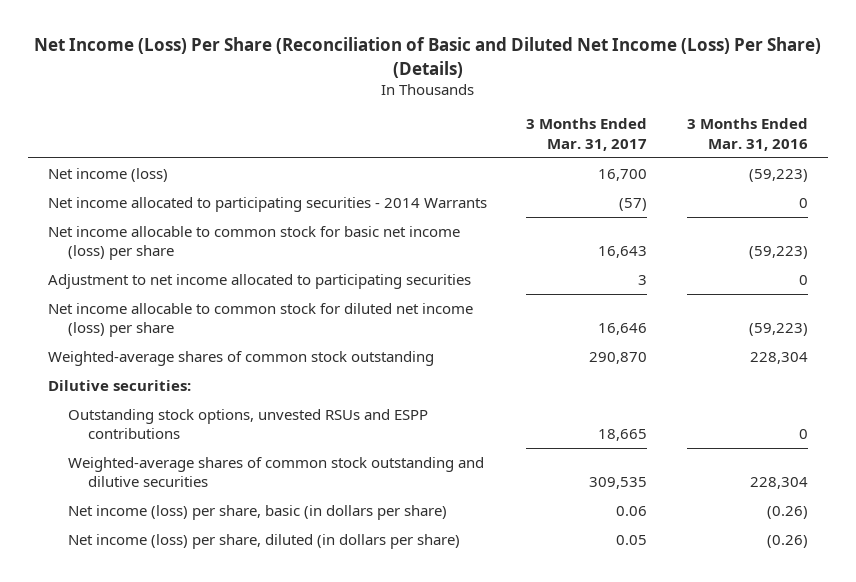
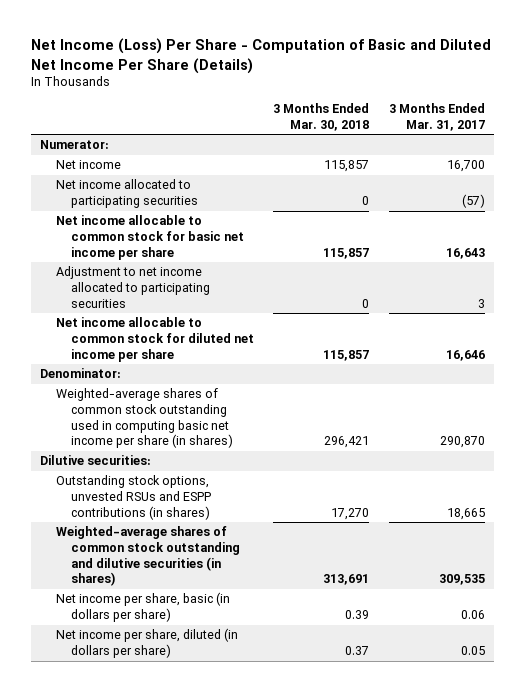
[33,37,821,78] Net Income (Loss) Per Share (Reconciliation of Basic and Diluted Net Income (Loss) Per Share) (Details) -> [30,38,491,74] Net Income (Loss) Per Share - Computation of Basic and Diluted Net Income Per Share (Details)
[686,118,808,151] 3 Months Ended Mar. 31, 2016 -> none
none -> [273,103,370,131] 3 Months Ended Mar. 30, 2018
none -> [40,140,110,150] Numerator:
[47,167,168,182] Net income (loss) -> [55,160,121,170] Net income
[47,196,487,212] Net income allocated to participating securities - 2014 Warrants -> [55,179,199,209] Net income allocated to participating securities
[47,225,460,261] Net income allocable to common stock for basic net income (loss) per share -> [55,215,245,260] Net income allocable to common stock for basic net income per share
[47,302,473,338] Net income allocable to common stock for diluted net income (loss) per share -> [55,317,255,362] Net income allocable to common stock for diluted net income per share
none -> [40,368,122,379] Denominator:
[47,350,434,366] Weighted-average shares of common stock outstanding -> [55,388,234,449] Weighted-average shares of common stock outstanding used in computing basic net income per share (in shares)
[67,408,428,440] Outstanding stock options, unvested RSUs and ESPP contributions -> [55,475,212,520] Outstanding stock options, unvested RSUs and ESPP contributions (in shares)
[67,456,484,488] Weighted-average shares of common stock outstanding and dilutive securities -> [55,526,241,587] Weighted-average shares of common stock outstanding and dilutive securities (in shares)
[67,504,447,520] Net income (loss) per share, basic (in dollars per share) -> [55,592,230,623] Net income per share, basic (in dollars per share)
[67,533,460,549] Net income (loss) per share, diluted (in dollars per share) -> [55,628,238,659] Net income per share, diluted (in dollars per share)

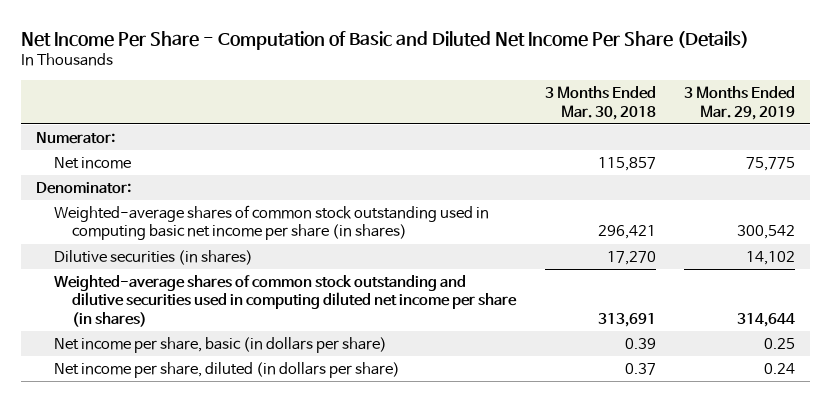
[30,38,491,74] Net Income (Loss) Per Share - Computation of Basic and Diluted Net Income Per Share (Details) -> [21,30,750,50] Net Income Per Share - Computation of Basic and Diluted Net Income Per Share (Details)
[388,103,485,131] 3 Months Ended Mar. 31, 2017 -> none
none -> [684,86,796,120] 3 Months Ended Mar. 29, 2019
[55,179,199,209] Net income allocated to participating securities -> none
[55,215,245,260] Net income allocable to common stock for basic net income per share -> none
[55,266,211,308] Adjustment to net income allocated to participating securities -> none
[55,317,255,362] Net income allocable to common stock for diluted net income per share -> none
[40,455,152,466] Dilutive securities: -> none
[55,475,212,520] Outstanding stock options, unvested RSUs and ESPP contributions (in shares) -> [53,250,253,266] Dilutive securities (in shares)
[55,526,241,587] Weighted-average shares of common stock outstanding and dilutive securities (in shares) -> [53,275,518,327] Weighted-average shares of common stock outstanding and dilutive securities used in computing diluted net income per share (in shares)

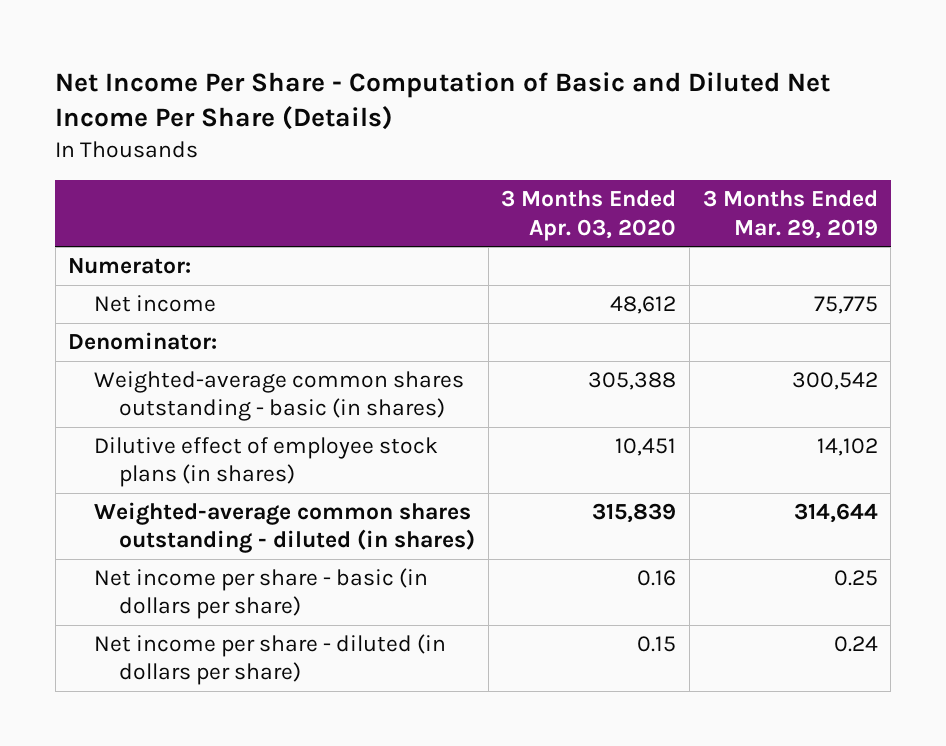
[544,86,656,120] 3 Months Ended Mar. 30, 2018 -> none
none -> [501,190,677,241] 3 Months Ended Apr. 03, 2020
[53,205,489,241] Weighted-average shares of common stock outstanding used in computing basic net income per share (in shares) -> [93,371,464,422] Weighted-average common shares outstanding - basic (in shares)
[53,250,253,266] Dilutive securities (in shares) -> [93,437,438,488] Dilutive effect of employee stock plans (in shares)
[53,275,518,327] Weighted-average shares of common stock outstanding and dilutive securities used in computing diluted net income per share (in shares) -> [93,502,476,554] Weighted-average common shares outstanding - diluted (in shares)
[53,337,387,354] Net income per share, basic (in dollars per share) -> [93,568,428,620] Net income per share - basic (in dollars per share)
[53,362,400,379] Net income per share, diluted (in dollars per share) -> [93,634,446,686] Net income per share - diluted (in dollars per share)

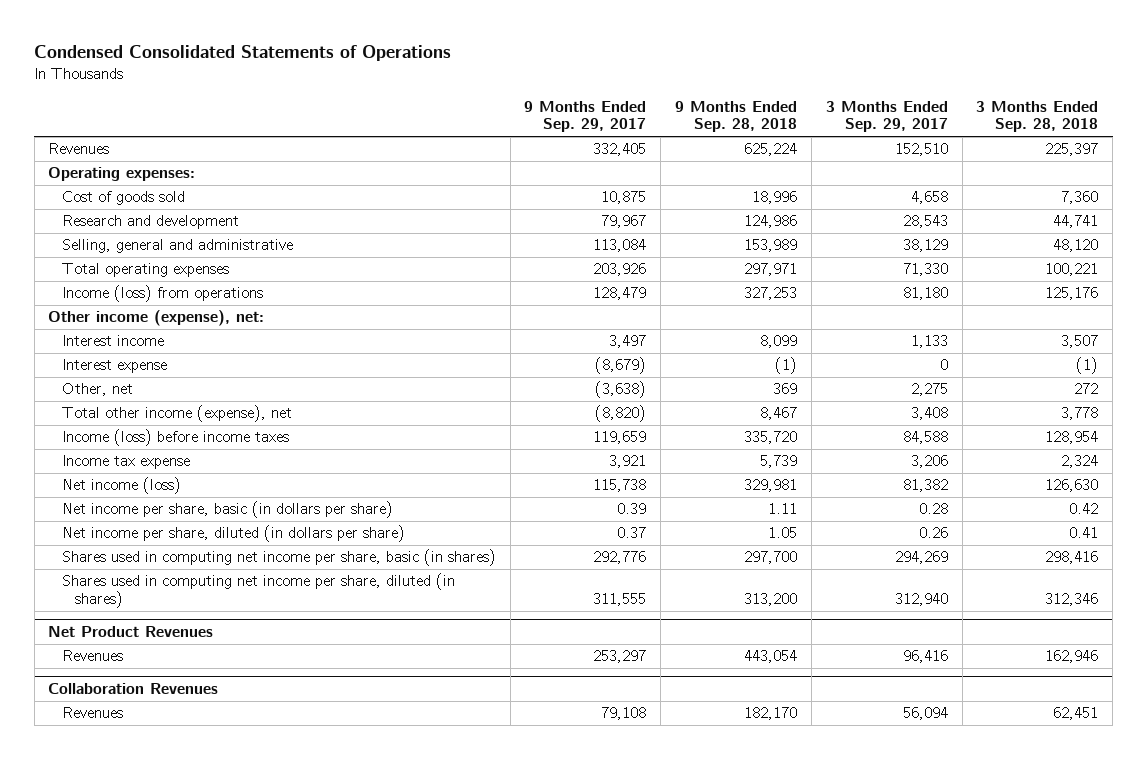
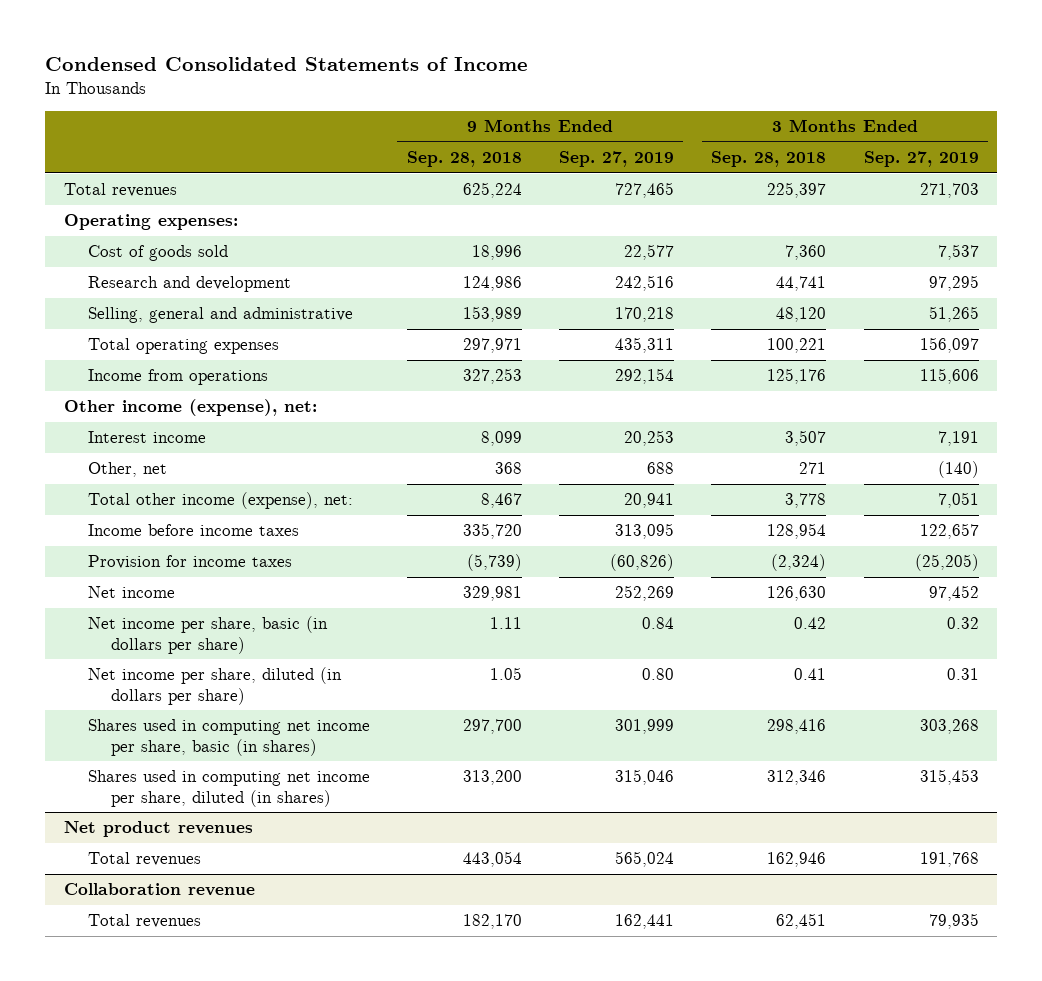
[34,44,452,61] Condensed Consolidated Statements of Operations -> [45,57,529,72] Condensed Consolidated Statements of Income
[524,100,647,133] 9 Months Ended Sep. 29, 2017 -> none
[825,100,948,133] 3 Months Ended Sep. 29, 2017 -> none
none -> [559,150,675,167] Sep. 27, 2019
none -> [863,150,979,167] Sep. 27, 2019
[48,143,110,155] Revenues -> [63,183,177,198] Total revenues
[61,285,263,303] Income (loss) from operations -> [87,369,268,386] Income from operations
[61,359,167,374] Interest expense -> none
[773,383,798,395] 369 -> [494,462,522,475] 368
[1074,383,1099,395] 272 -> [799,462,827,475] 271
[61,405,292,423] Total other income (expense), net -> [87,492,353,510] Total other income (expense), net:
[61,429,289,447] Income (loss) before income taxes -> [87,524,299,537] Income before income taxes
[61,455,190,470] Income tax expense -> [87,555,292,570] Provision for income taxes
[760,455,798,469] 5,739 -> [466,554,522,572] (5,739)
[1061,455,1099,469] 2,324 -> [771,554,827,572] (2,324)
[61,477,181,495] Net income (loss) -> [87,586,175,599] Net income
[48,626,214,638] Net Product Revenues -> [63,821,253,838] Net product revenues
[61,650,123,662] Revenues -> [87,852,201,867] Total revenues
[48,683,219,695] Collaboration Revenues -> [63,883,255,897] Collaboration revenue
[61,707,123,719] Revenues -> [87,914,201,929] Total revenues

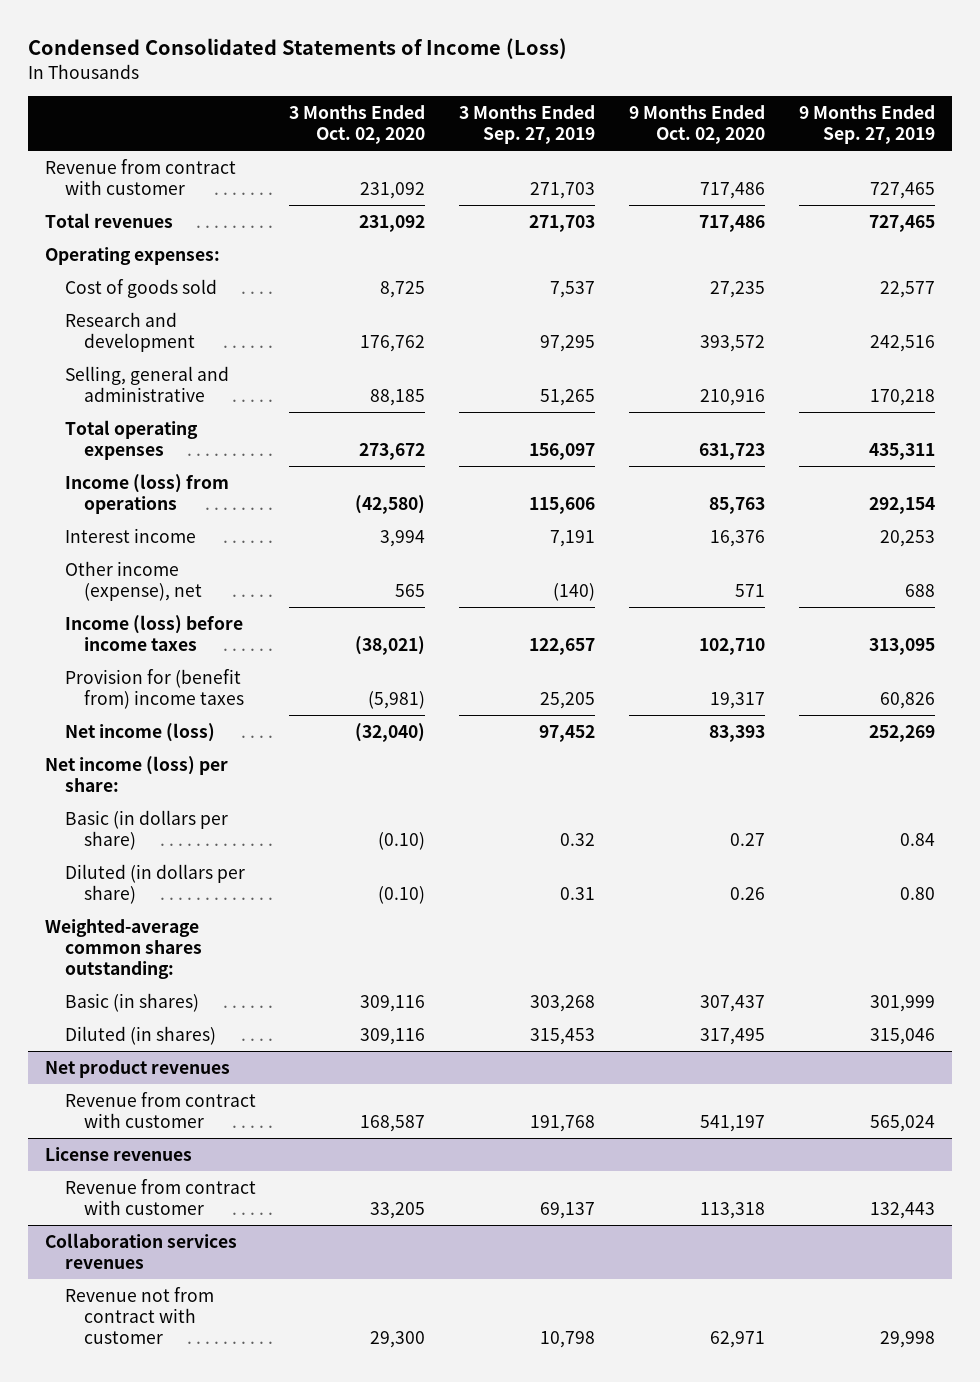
[45,57,529,72] Condensed Consolidated Statements of Income -> [28,38,568,60] Condensed Consolidated Statements of Income (Loss)
[406,150,522,167] Sep. 28, 2018 -> none
[711,150,827,167] Sep. 28, 2018 -> none
none -> [289,105,426,145] 3 Months Ended Oct. 02, 2020
none -> [628,105,765,145] 9 Months Ended Oct. 02, 2020
none -> [45,158,237,195] Revenue from contract with customer
[63,399,317,417] Other income (expense), net: -> none
[87,369,268,386] Income from operations -> [64,473,229,514] Income (loss) from operations
[87,492,353,510] Total other income (expense), net: -> none
[87,462,167,478] Other, net -> [64,560,203,601] Other income (expense), net
[87,524,299,537] Income before income taxes -> [64,614,243,651] Income (loss) before income taxes
[87,555,292,570] Provision for income taxes -> [64,668,245,709] Provision for (benefit from) income taxes
[610,554,675,572] (60,826) -> [879,691,935,709] 60,826
[914,554,979,572] (25,205) -> [540,691,596,709] 25,205
[87,586,175,599] Net income -> [64,722,215,742] Net income (loss)
none -> [45,755,229,792] Net income (loss) per share:
[87,616,328,654] Net income per share, basic (in dollars per share) -> [64,809,228,850] Basic (in dollars per share)
[87,667,342,705] Net income per share, diluted (in dollars per share) -> [64,863,245,904] Diluted (in dollars per share)
none -> [45,918,202,979] Weighted-average common shares outstanding:
[87,719,370,756] Shares used in computing net income per share, basic (in shares) -> [64,992,199,1012] Basic (in shares)
[87,770,370,807] Shares used in computing net income per share, diluted (in shares) -> [64,1025,216,1045] Diluted (in shares)
[63,883,255,897] Collaboration revenue -> none
[87,914,201,929] Total revenues -> none
[87,852,201,867] Total revenues -> [64,1091,256,1128] Revenue from contract with customer
none -> [45,1146,193,1161] License revenues
none -> [64,1178,256,1215] Revenue from contract with customer
none -> [45,1232,238,1269] Collaboration services revenues
none -> [64,1286,214,1344] Revenue not from contract with customer

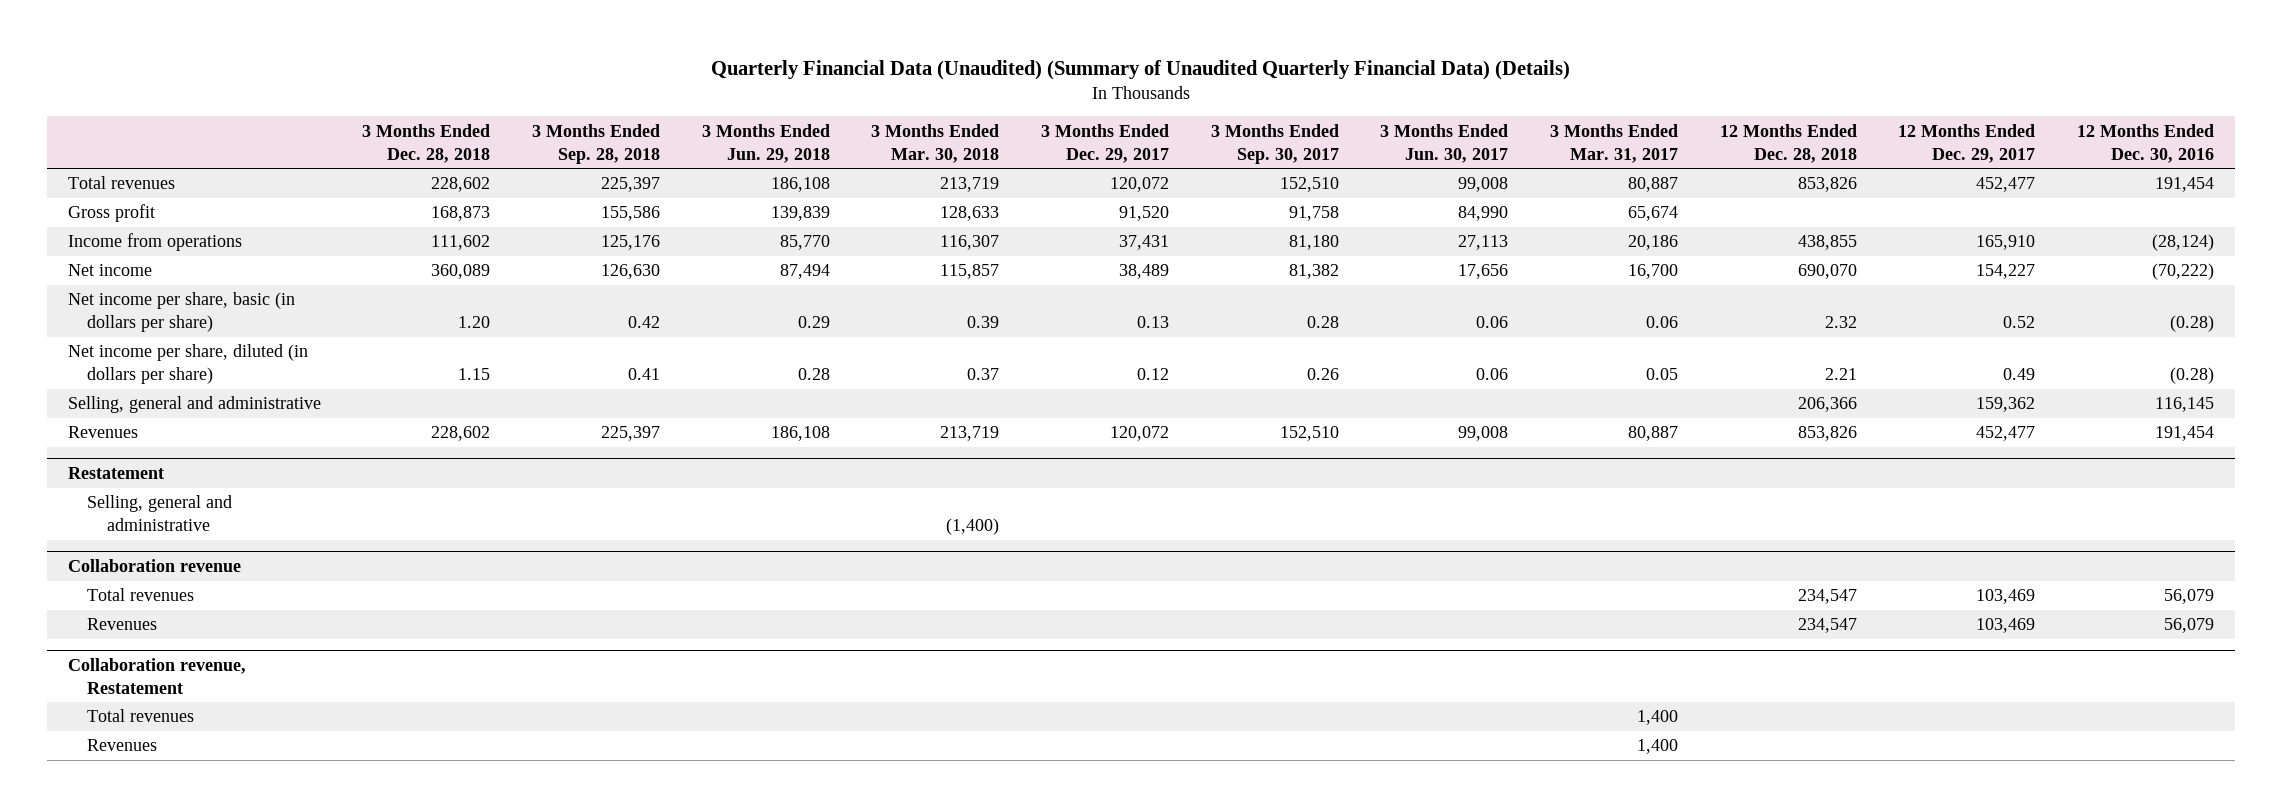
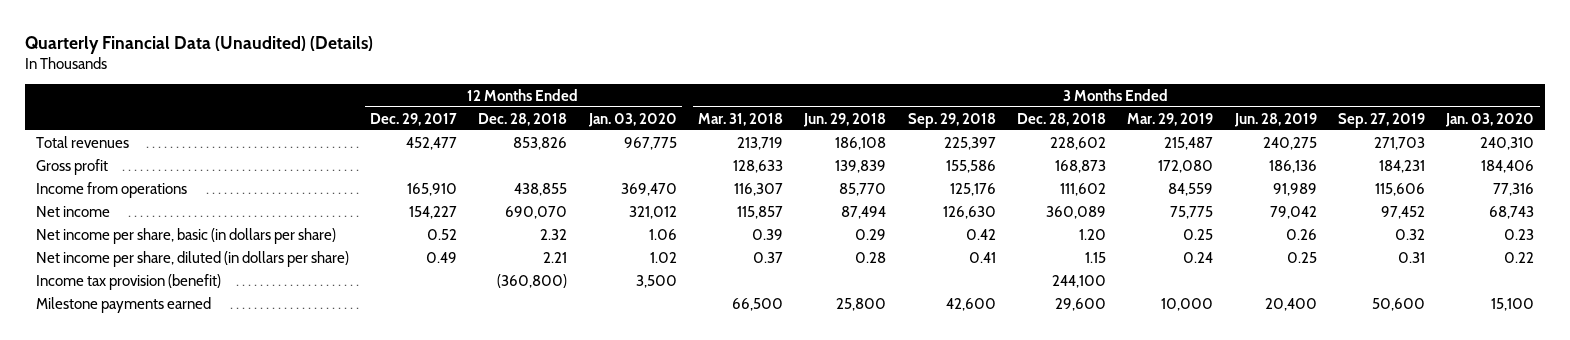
[710,59,1570,80] Quarterly Financial Data (Unaudited) (Summary of Unaudited Quarterly Financial Data) (Details) -> [25,35,374,54] Quarterly Financial Data (Unaudited) (Details)
[532,123,661,164] 3 Months Ended Sep. 28, 2018 -> none
[871,123,1000,163] 3 Months Ended Mar. 30, 2018 -> none
[1041,123,1170,163] 3 Months Ended Dec. 29, 2017 -> none
[1210,123,1339,164] 3 Months Ended Sep. 30, 2017 -> none
[1380,123,1509,163] 3 Months Ended Jun. 30, 2017 -> none
[1549,123,1678,163] 3 Months Ended Mar. 31, 2017 -> none
[2076,123,2214,163] 12 Months Ended Dec. 30, 2016 -> none
none -> [587,112,677,127] Jan. 03, 2020
none -> [698,112,784,126] Mar. 31, 2018
none -> [907,112,996,128] Sep. 29, 2018
none -> [1127,112,1214,126] Mar. 29, 2019
none -> [1233,112,1317,127] Jun. 28, 2019
none -> [1337,112,1425,128] Sep. 27, 2019
none -> [1445,112,1535,127] Jan. 03, 2020
[67,396,321,414] Selling, general and administrative -> none
[67,426,138,439] Revenues -> none
[67,466,164,479] Restatement -> none
[87,495,233,532] Selling, general and administrative -> none
[67,558,241,572] Collaboration revenue -> none
[87,588,195,602] Total revenues -> none
[87,618,158,631] Revenues -> none
[67,657,246,694] Collaboration revenue, Restatement -> none
[87,709,195,723] Total revenues -> none
[87,739,158,752] Revenues -> none
none -> [35,273,221,290] Income tax provision (benefit)
none -> [35,296,211,313] Milestone payments earned

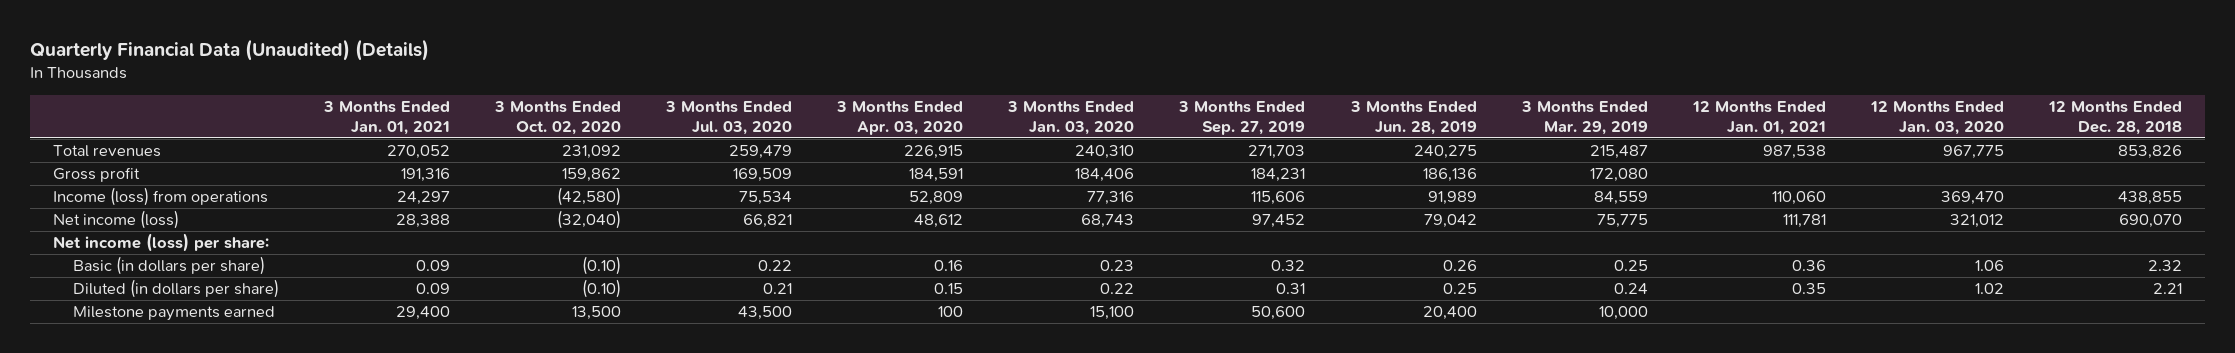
[370,112,458,126] Dec. 29, 2017 -> none
[698,112,784,126] Mar. 31, 2018 -> none
[803,112,887,127] Jun. 29, 2018 -> none
[907,112,996,128] Sep. 29, 2018 -> none
[1016,112,1106,126] Dec. 28, 2018 -> none
none -> [322,101,450,135] 3 Months Ended Jan. 01, 2021
none -> [493,101,621,135] 3 Months Ended Oct. 02, 2020
none -> [665,101,793,135] 3 Months Ended Jul. 03, 2020
none -> [836,101,964,135] 3 Months Ended Apr. 03, 2020
none -> [1691,101,1826,135] 12 Months Ended Jan. 01, 2021
[35,273,221,290] Income tax provision (benefit) -> none
[35,181,187,198] Income from operations -> [52,187,268,207] Income (loss) from operations
[35,205,110,217] Net income -> [52,210,179,230] Net income (loss)
none -> [52,233,269,253] Net income (loss) per share:
[35,227,336,244] Net income per share, basic (in dollars per share) -> [72,256,265,276] Basic (in dollars per share)
[35,250,349,267] Net income per share, diluted (in dollars per share) -> [72,279,279,299] Diluted (in dollars per share)

